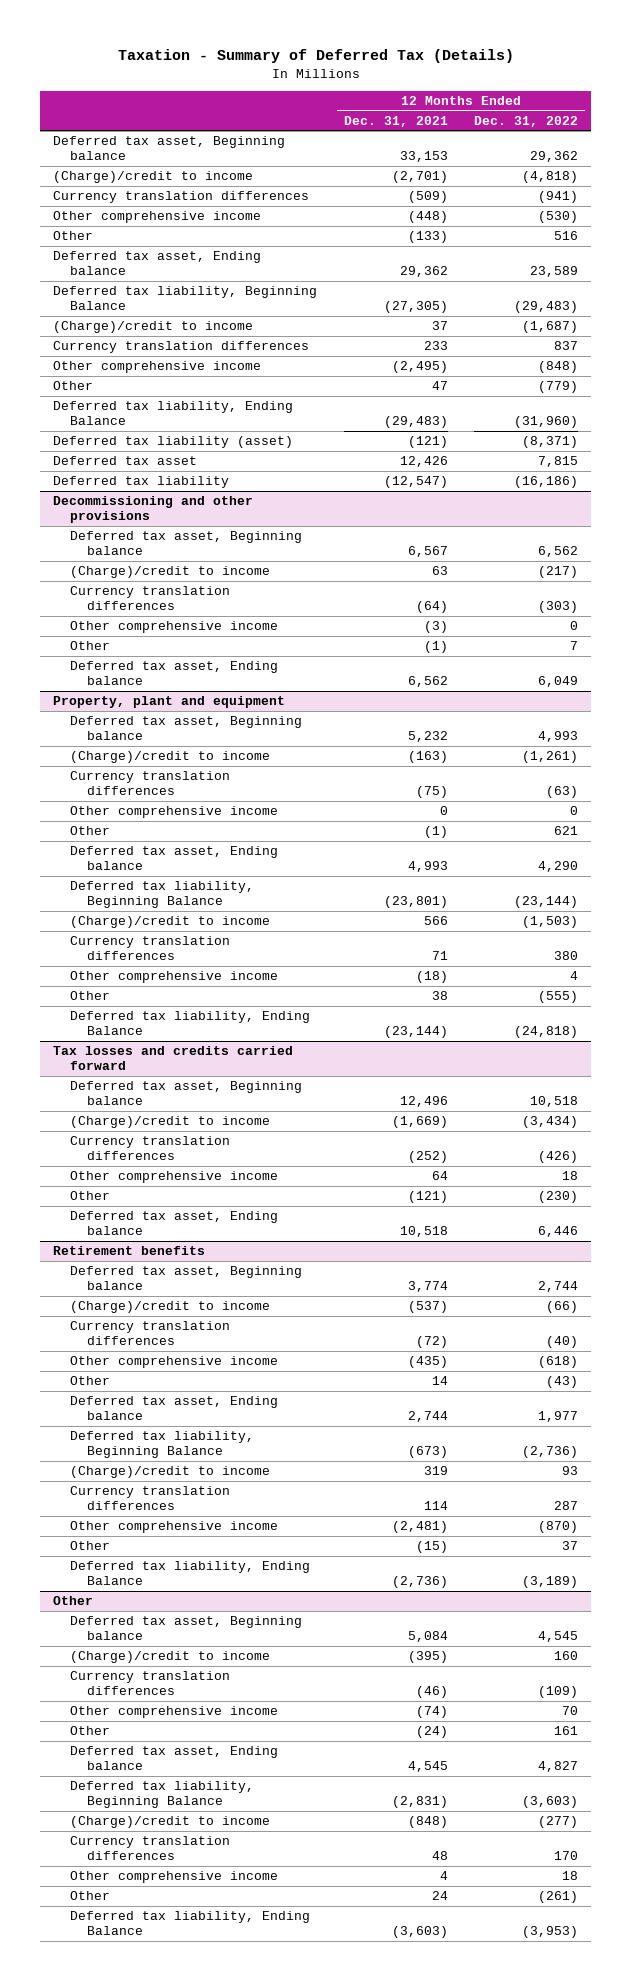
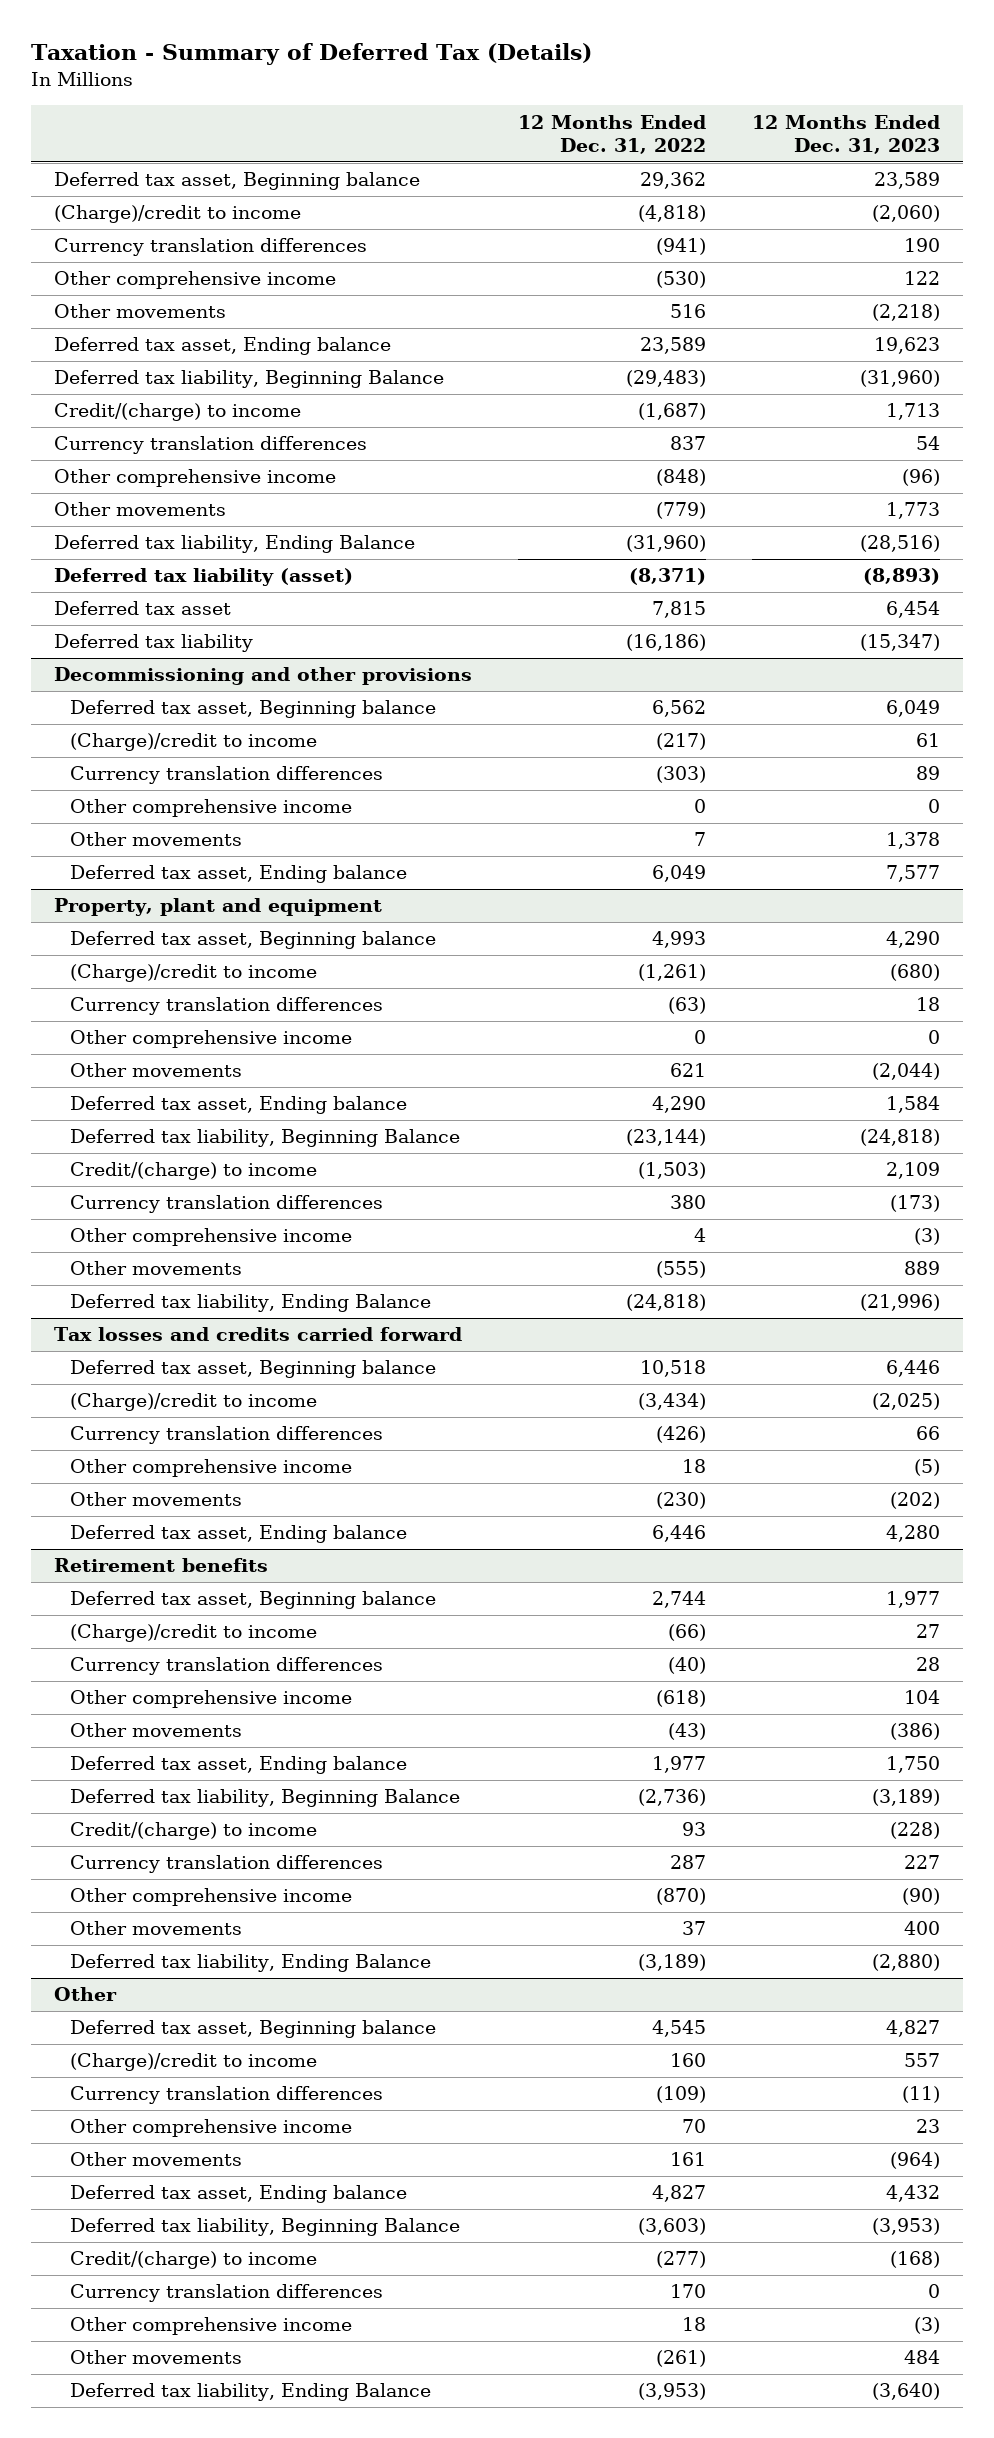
[343,115,448,127] Dec. 31, 2021 -> none
none -> [752,114,941,155] 12 Months Ended Dec. 31, 2023
[53,231,94,241] Other -> [53,304,226,319] Other movements
[53,321,254,334] (Charge)/credit to income -> [53,403,301,422] Credit/(charge) to income
[53,381,94,391] Other -> [53,502,226,517] Other movements
[70,641,111,651] Other -> [69,832,242,847] Other movements
[70,826,111,836] Other -> [69,1063,242,1078] Other movements
[70,916,271,929] (Charge)/credit to income -> [69,1162,317,1181] Credit/(charge) to income
[70,991,111,1001] Other -> [69,1261,242,1276] Other movements
[70,1191,111,1201] Other -> [69,1492,242,1507] Other movements
[70,1376,111,1386] Other -> [69,1723,242,1738] Other movements
[70,1466,271,1479] (Charge)/credit to income -> [69,1822,317,1841] Credit/(charge) to income
[70,1541,111,1551] Other -> [69,1921,242,1936] Other movements
[70,1726,111,1736] Other -> [69,2152,242,2167] Other movements
[70,1816,271,1829] (Charge)/credit to income -> [69,2251,317,2270] Credit/(charge) to income
[70,1891,111,1901] Other -> [69,2350,242,2365] Other movements

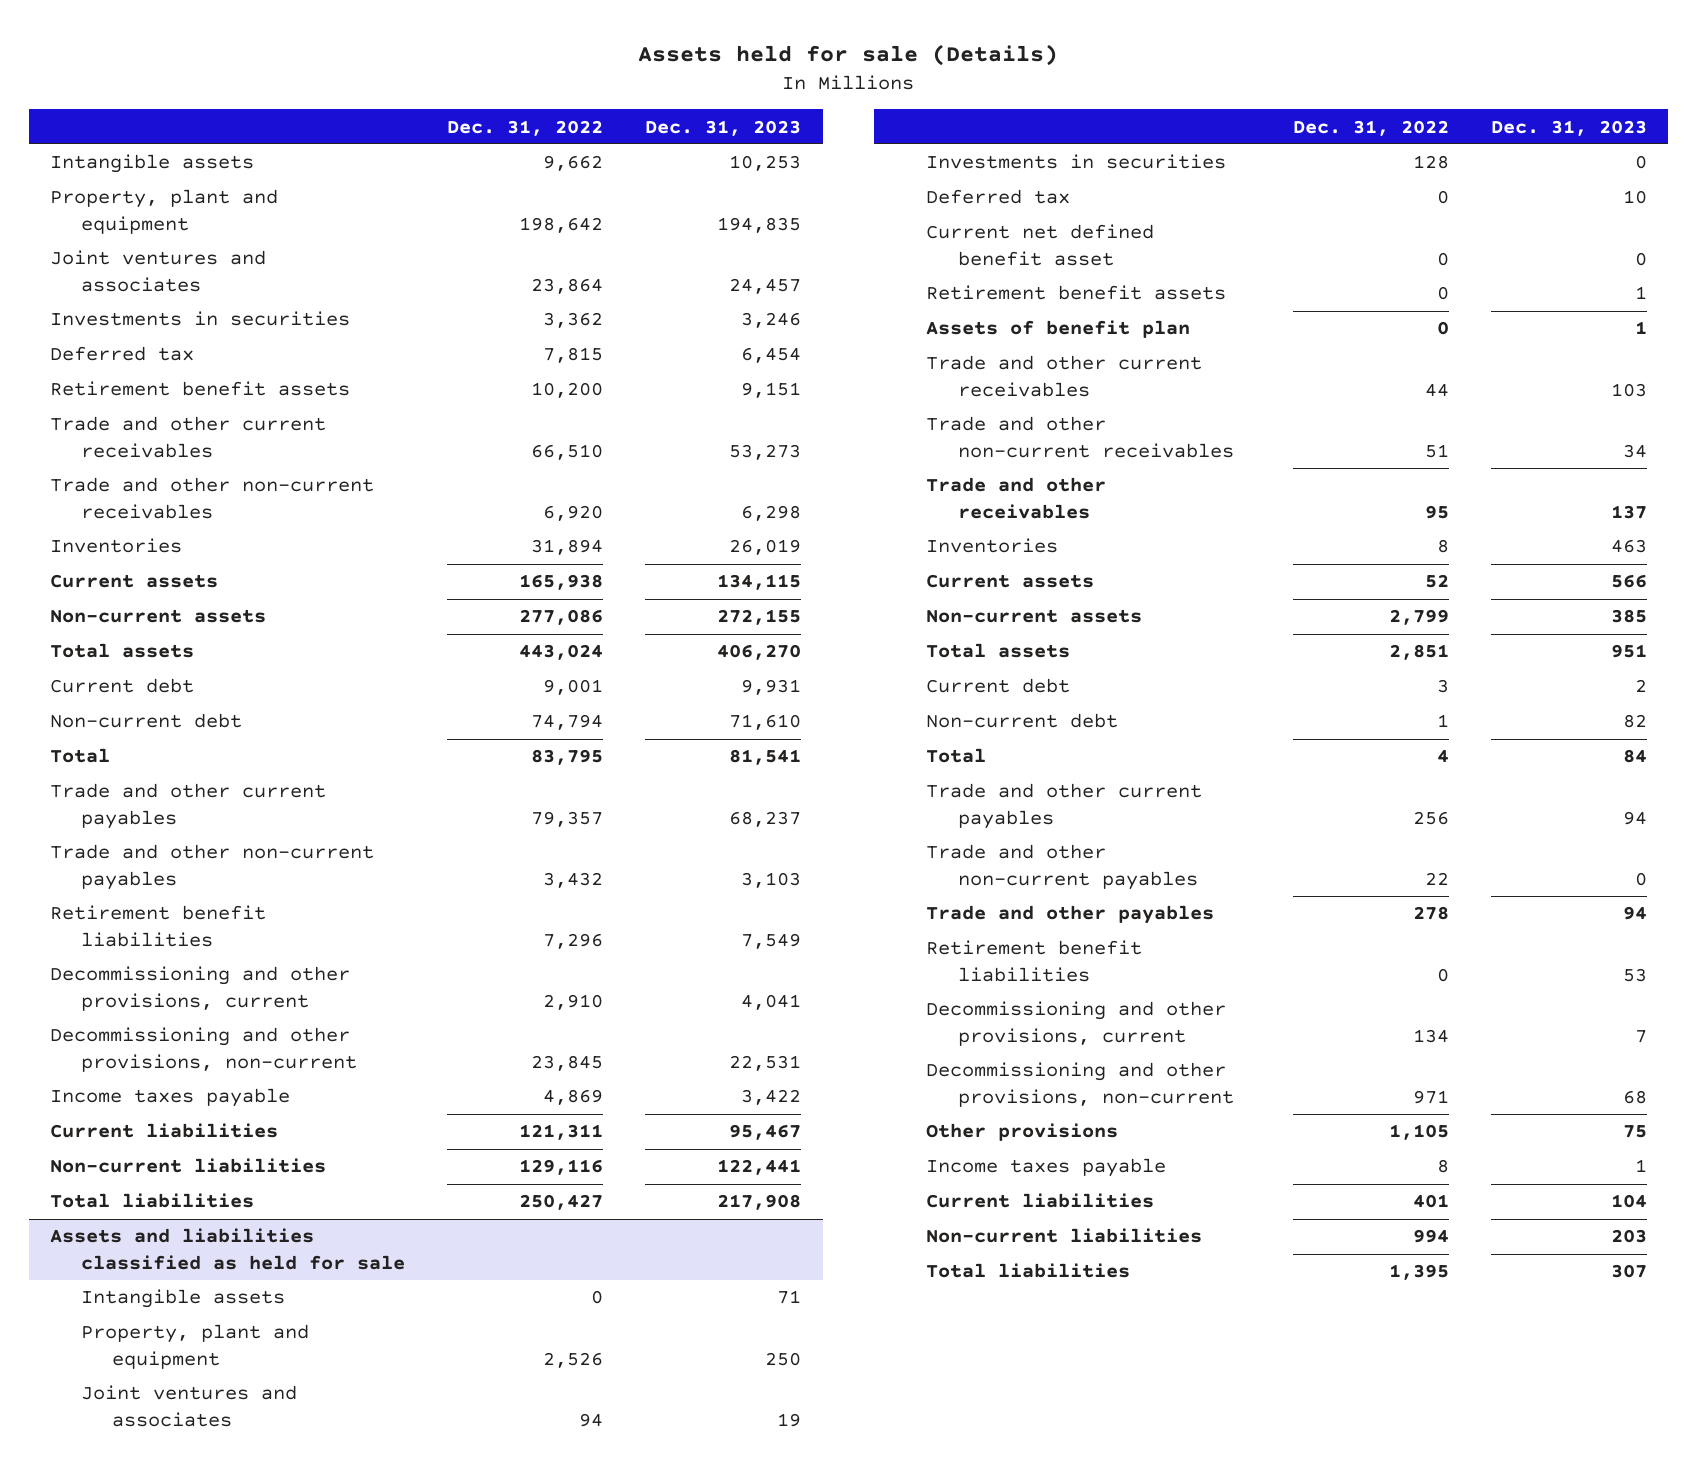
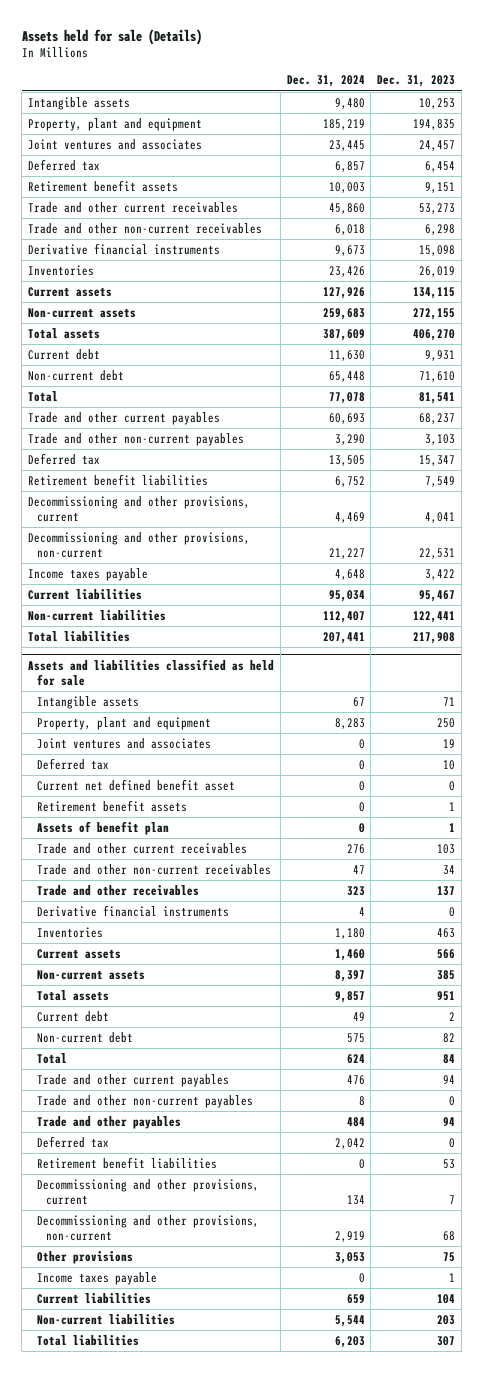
[447,119,604,136] Dec. 31, 2022 -> none
none -> [286,75,365,88] Dec. 31, 2024
[49,311,350,327] Investments in securities -> none
none -> [27,242,220,255] Derivative financial instruments
none -> [27,452,100,465] Deferred tax
[926,154,1227,170] Investments in securities -> none
none -> [36,904,229,917] Derivative financial instruments
none -> [36,1135,109,1148] Deferred tax

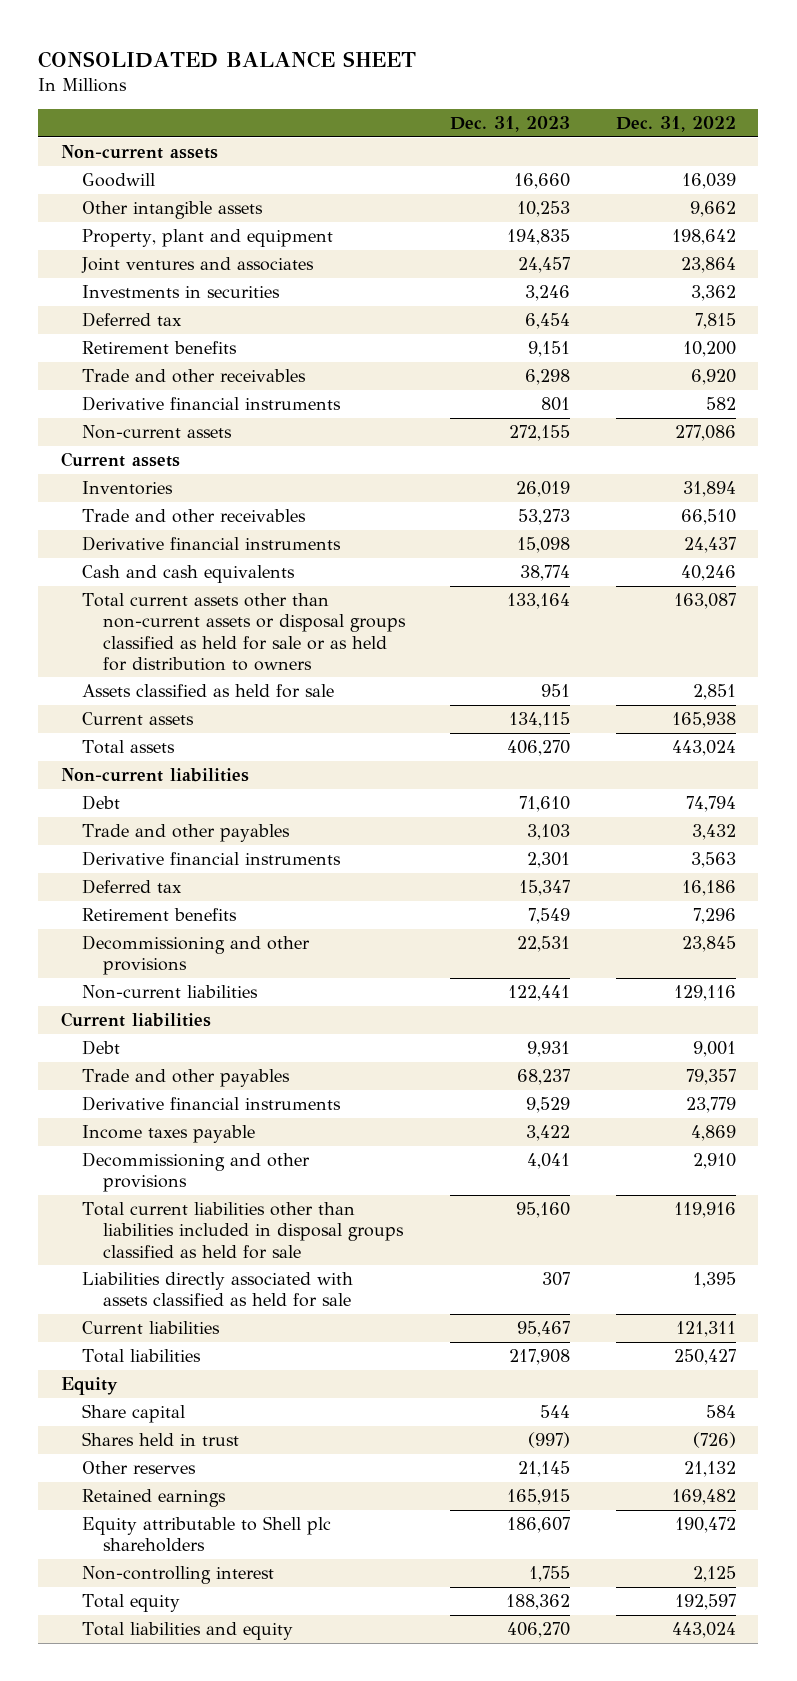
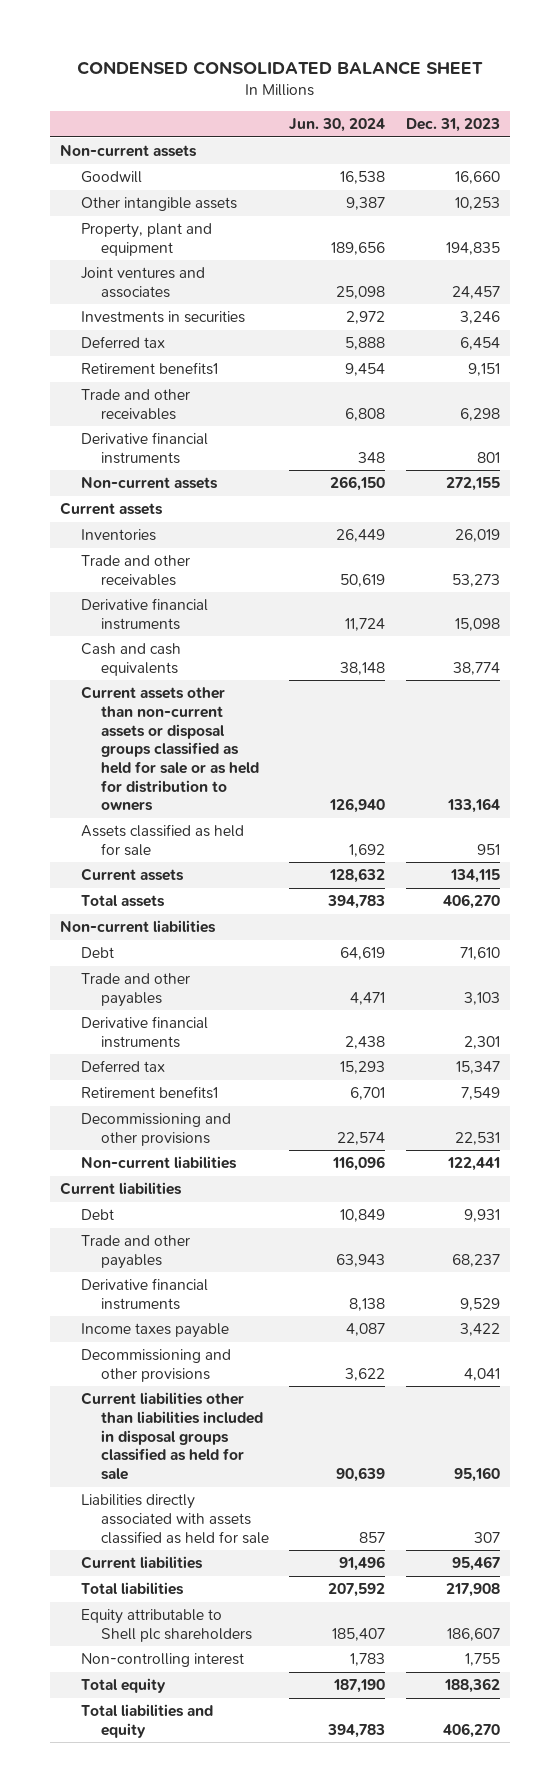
[38,50,417,68] CONSOLIDATED BALANCE SHEET -> [76,61,483,76] CONDENSED CONSOLIDATED BALANCE SHEET
[615,116,736,133] Dec. 31, 2022 -> none
none -> [289,117,386,132] Jun. 30, 2024
[82,341,238,355] Retirement benefits -> [80,362,218,376] Retirement benefits1
[82,593,407,671] Total current assets other than non-current assets or disposal groups classified as held for sale or as held for distribution to owners -> [80,686,260,812] Current assets other than non-current assets or disposal groups classified as held for sale or as held for distribution to owners
[82,908,238,922] Retirement benefits -> [80,1086,218,1100] Retirement benefits1
[82,1202,405,1259] Total current liabilities other than liabilities included in disposal groups classified as held for sale -> [80,1392,264,1481] Current liabilities other than liabilities included in disposal groups classified as held for sale
[60,1377,118,1396] Equity -> none
[82,1404,186,1424] Share capital -> none
[82,1432,240,1447] Shares held in trust -> none
[82,1461,197,1475] Other reserves -> none
[82,1489,227,1508] Retained earnings -> none

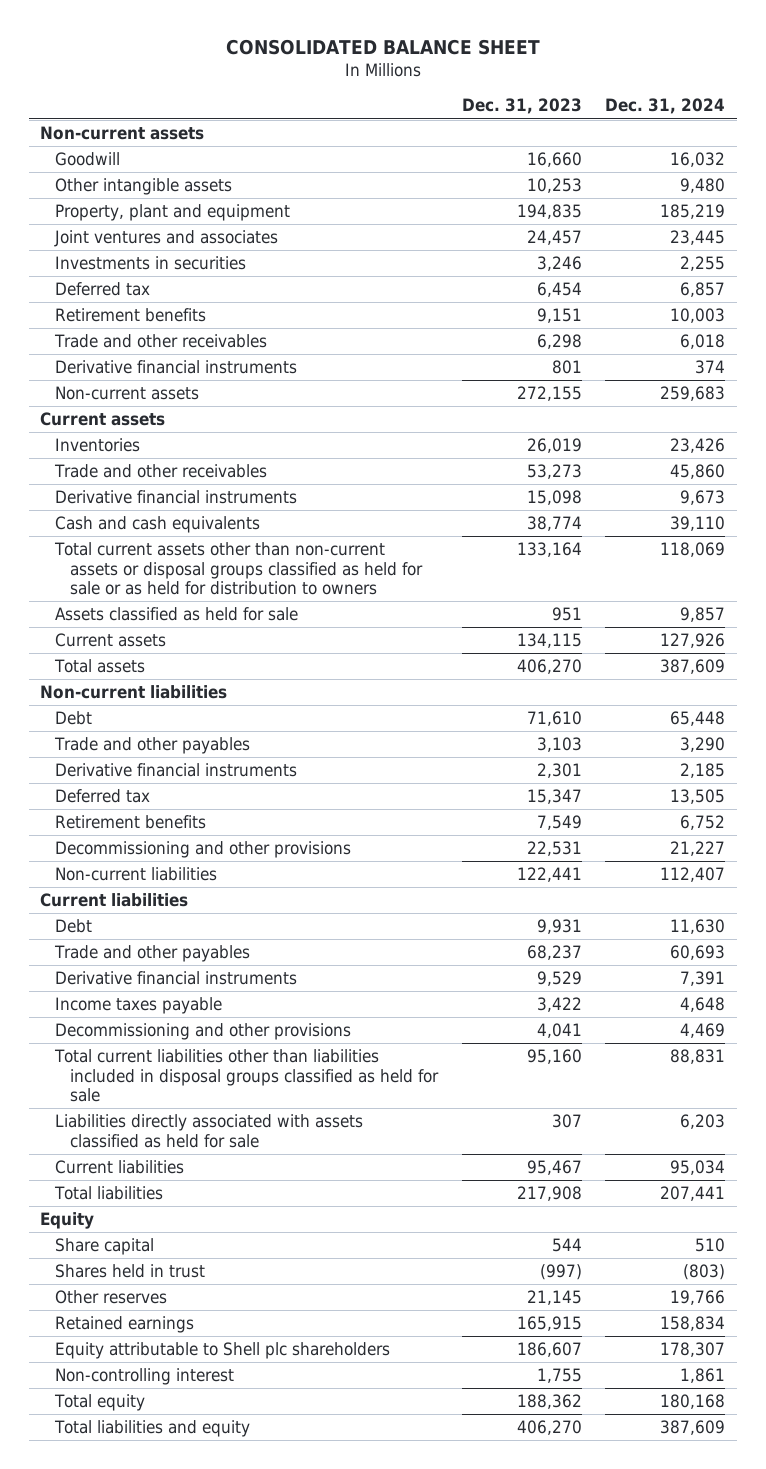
[76,61,483,76] CONDENSED CONSOLIDATED BALANCE SHEET -> [225,38,540,55] CONSOLIDATED BALANCE SHEET
[289,117,386,132] Jun. 30, 2024 -> none
none -> [605,98,726,115] Dec. 31, 2024
[80,362,218,376] Retirement benefits1 -> [55,308,207,323] Retirement benefits
[80,686,260,812] Current assets other than non-current assets or disposal groups classified as held for sale or as held for distribution to owners -> [54,542,424,596] Total current assets other than non-current assets or disposal groups classified as held for sale or as held for distribution to owners
[80,1086,218,1100] Retirement benefits1 -> [55,815,207,830] Retirement benefits
[80,1392,264,1481] Current liabilities other than liabilities included in disposal groups classified as held for sale -> [54,1049,440,1103] Total current liabilities other than liabilities included in disposal groups classified as held for sale
none -> [40,1212,95,1230] Equity
none -> [55,1238,155,1256] Share capital
none -> [55,1264,206,1279] Shares held in trust
none -> [55,1290,168,1305] Other reserves
none -> [55,1316,195,1334] Retained earnings

